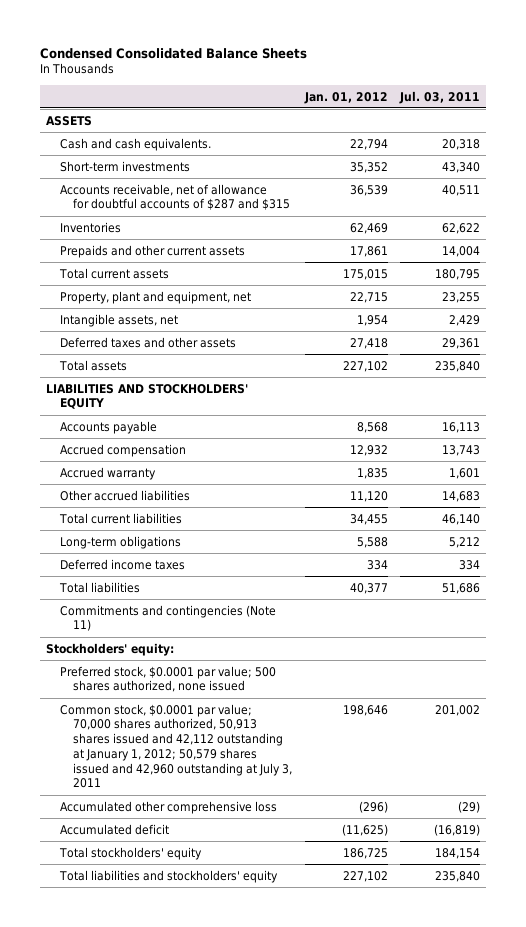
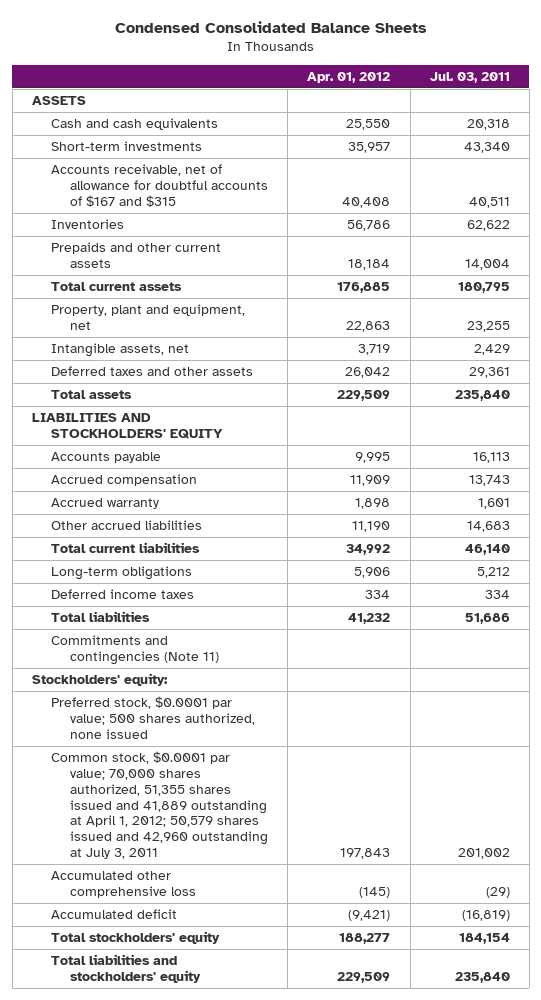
[303,91,388,104] Jan. 01, 2012 -> none
none -> [307,71,391,83] Apr. 01, 2012
[59,137,211,151] Cash and cash equivalents. -> [50,118,218,131] Cash and cash equivalents
[59,183,291,211] Accounts receivable, net of allowance for doubtful accounts of $287 and $315 -> [50,164,269,207] Accounts receivable, net of allowance for doubtful accounts of $167 and $315
[59,703,293,789] Common stock, $0.0001 par value; 70,000 shares authorized, 50,913 shares issued and 42,112 outstanding at January 1, 2012; 50,579 shares issued and 42,960 outstanding at July 3, 2011 -> [50,751,269,860] Common stock, $0.0001 par value; 70,000 shares authorized, 51,355 shares issued and 41,889 outstanding at April 1, 2012; 50,579 shares issued and 42,960 outstanding at July 3, 2011

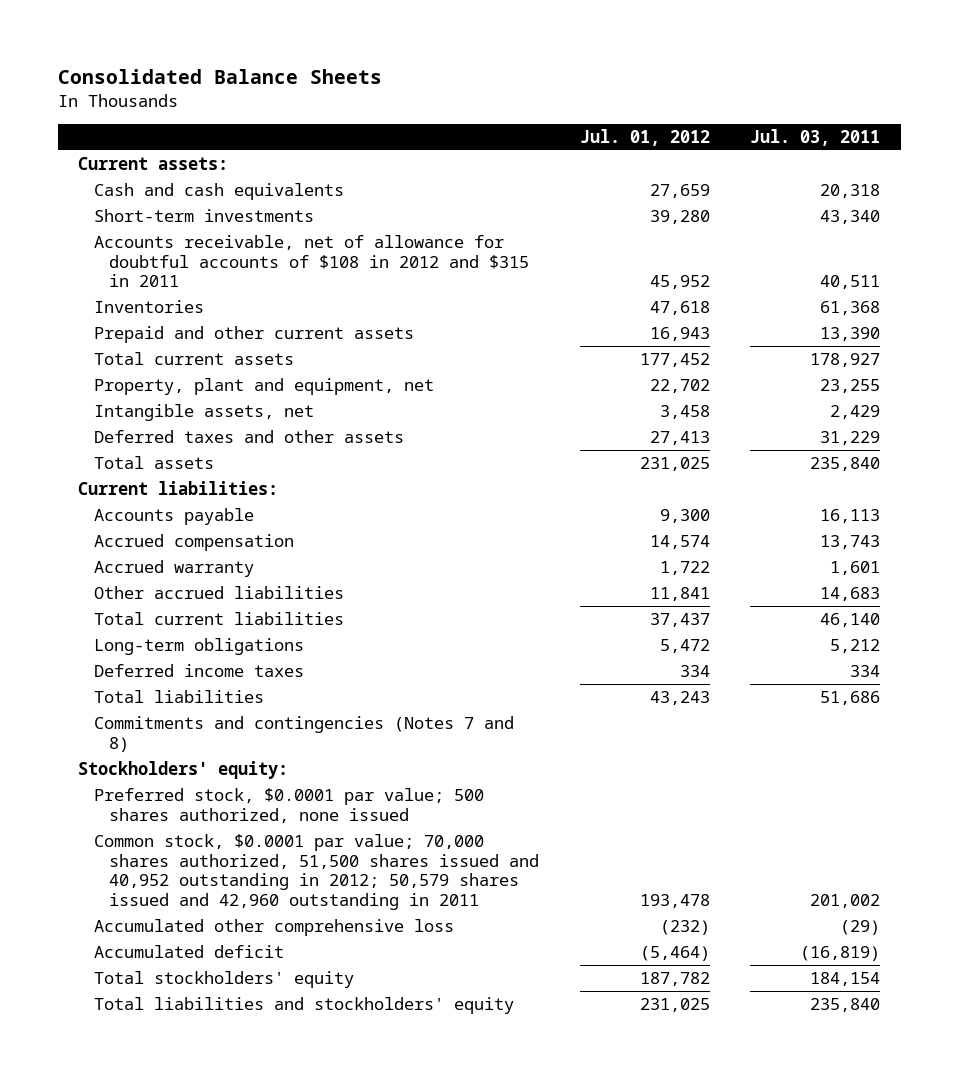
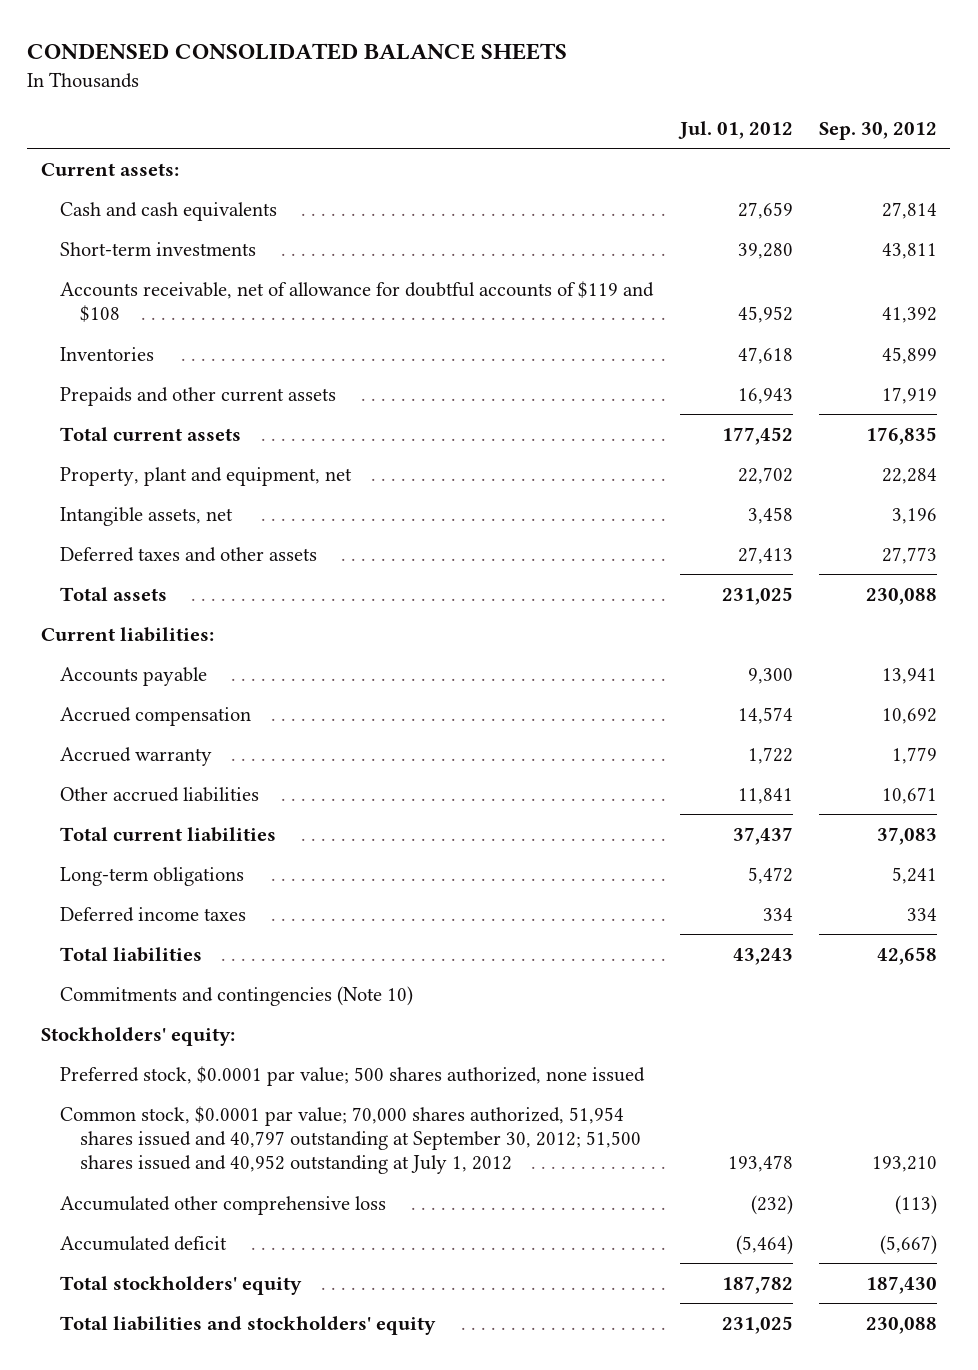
[58,69,383,85] Consolidated Balance Sheets -> [27,43,568,61] CONDENSED CONSOLIDATED BALANCE SHEETS
[750,128,881,146] Jul. 03, 2011 -> none
none -> [818,121,937,140] Sep. 30, 2012
[93,235,530,288] Accounts receivable, net of allowance for doubtful accounts of $108 in 2012 and $315 in 2011 -> [60,280,655,323] Accounts receivable, net of allowance for doubtful accounts of $119 and $108
[93,326,414,344] Prepaid and other current assets -> [60,386,337,406] Prepaids and other current assets
[93,716,514,752] Commitments and contingencies (Notes 7 and 8) -> [60,985,414,1006] Commitments and contingencies (Note 10)
[93,834,540,911] Common stock, $0.0001 par value; 70,000 shares authorized, 51,500 shares issued and 40,952 outstanding in 2012; 50,579 shares issued and 42,960 outstanding in 2011 -> [60,1105,641,1175] Common stock, $0.0001 par value; 70,000 shares authorized, 51,954 shares issued and 40,797 outstanding at September 30, 2012; 51,500 shares issued and 40,952 outstanding at July 1, 2012

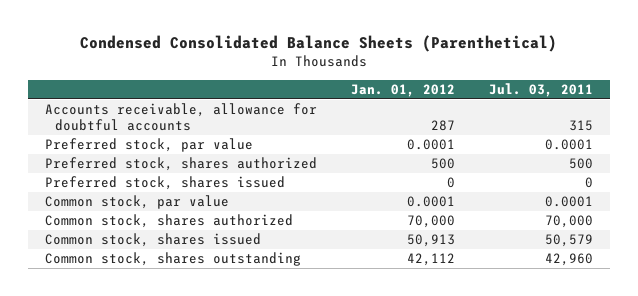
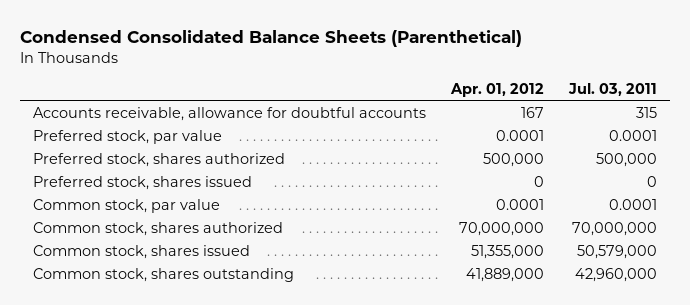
[350,84,455,98] Jan. 01, 2012 -> none
none -> [449,83,544,98] Apr. 01, 2012
[568,158,593,170] 500 -> [596,152,658,167] 500,000
[544,215,593,229] 70,000 -> [572,221,658,236] 70,000,000
[544,234,593,248] 50,579 -> [577,244,658,259] 50,579,000
[544,253,593,267] 42,960 -> [575,267,658,282] 42,960,000

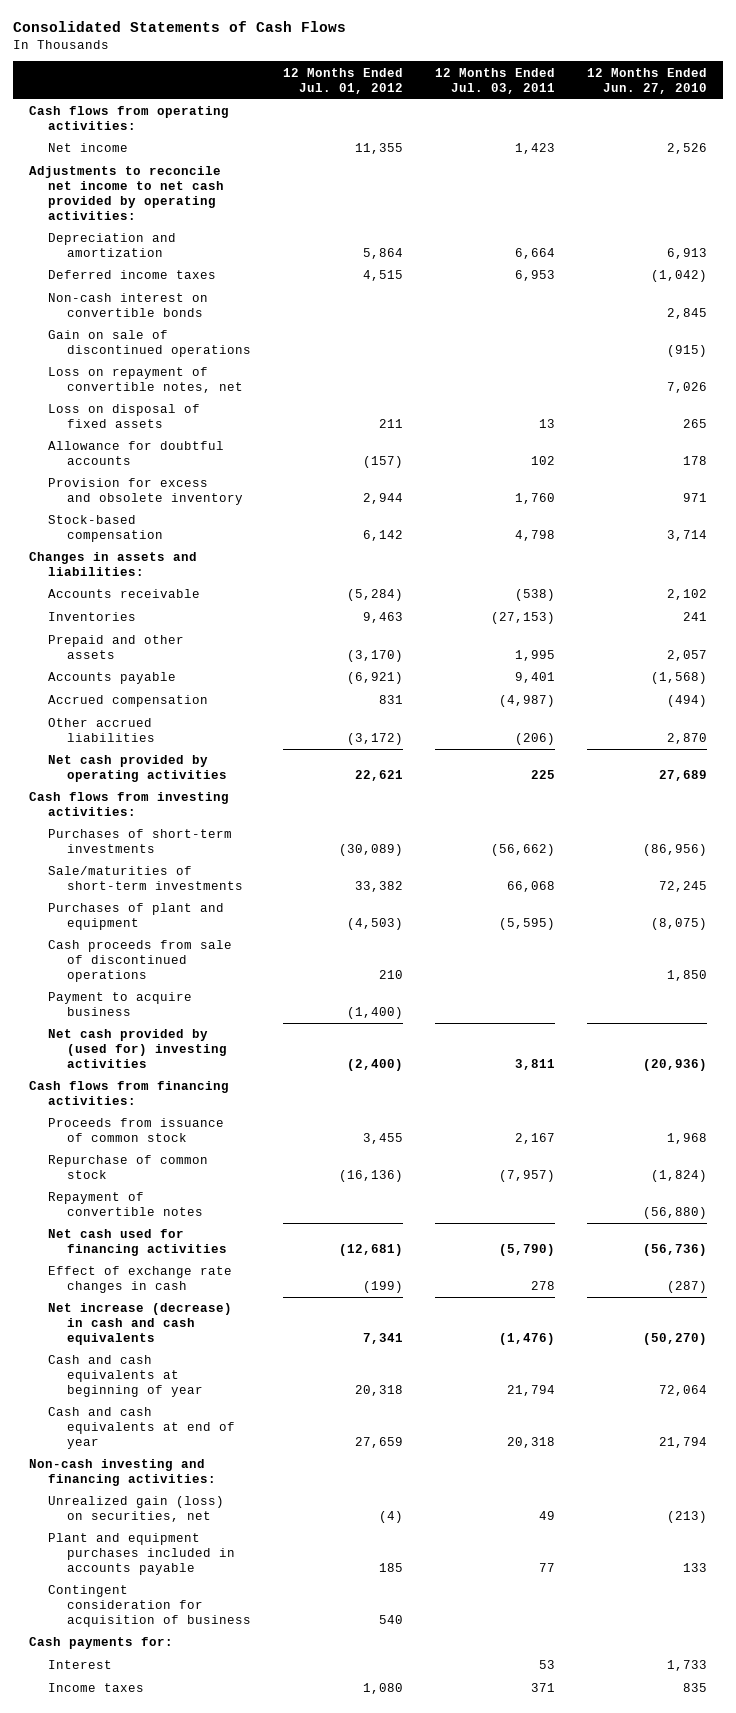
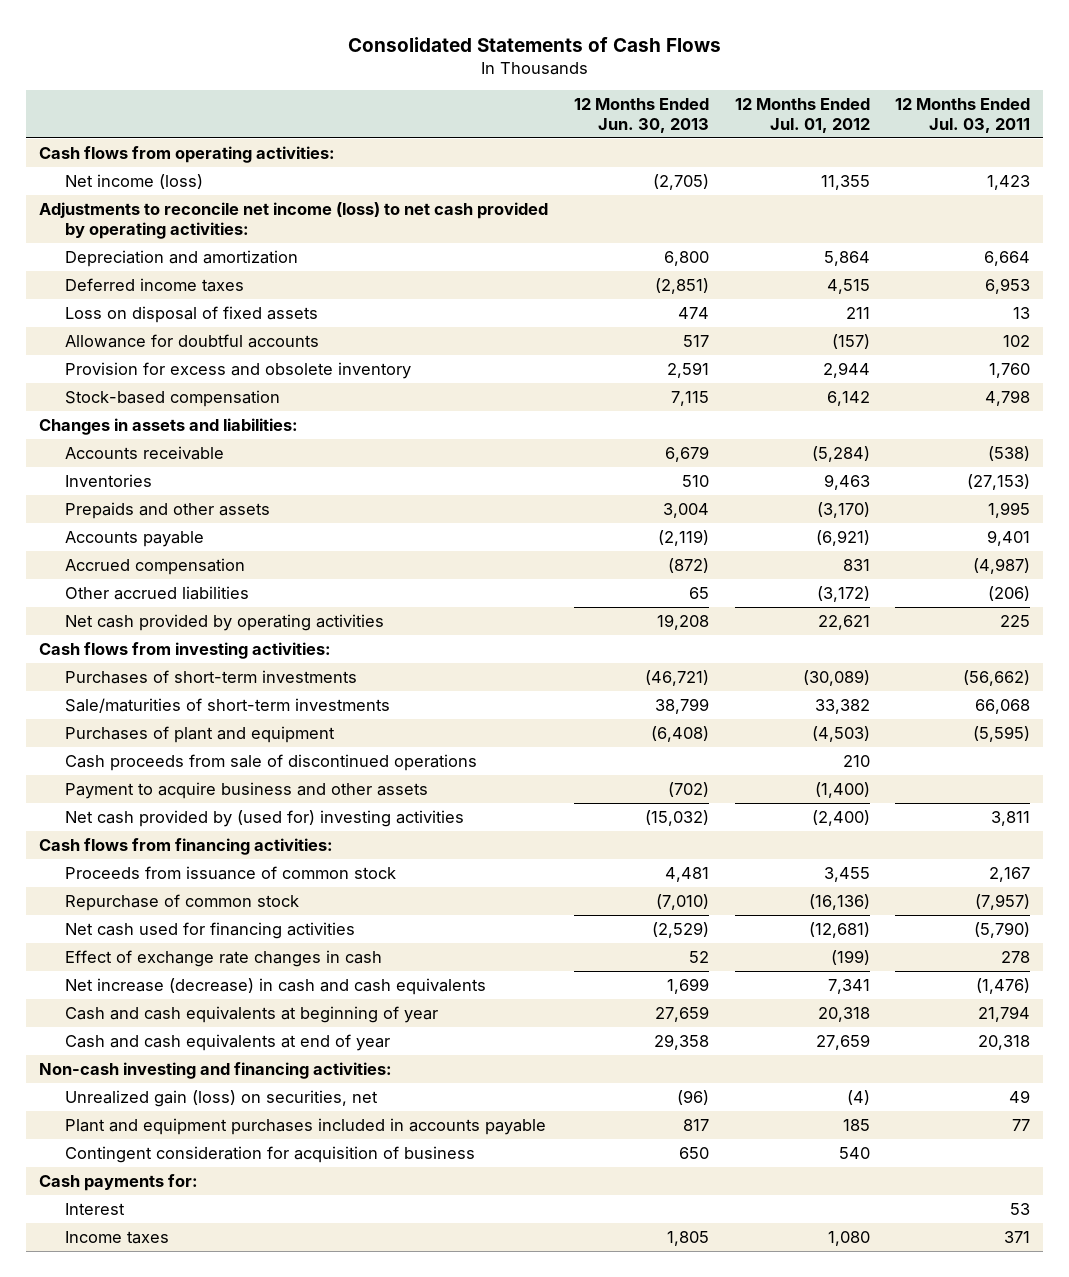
[587,67,708,94] 12 Months Ended Jun. 27, 2010 -> none
none -> [573,98,709,134] 12 Months Ended Jun. 30, 2013
[47,143,128,153] Net income -> [64,173,203,189] Net income (loss)
[29,166,224,220] Adjustments to reconcile net income to net cash provided by operating activities: -> [39,201,549,239] Adjustments to reconcile net income (loss) to net cash provided by operating activities:
[47,293,208,318] Non-cash interest on convertible bonds -> none
[47,330,251,358] Gain on sale of discontinued operations -> none
[47,367,243,394] Loss on repayment of convertible notes, net -> none
[47,635,184,660] Prepaid and other assets -> [64,501,270,519] Prepaids and other assets
[47,992,192,1017] Payment to acquire business -> [64,781,428,799] Payment to acquire business and other assets
[47,1192,203,1217] Repayment of convertible notes -> none

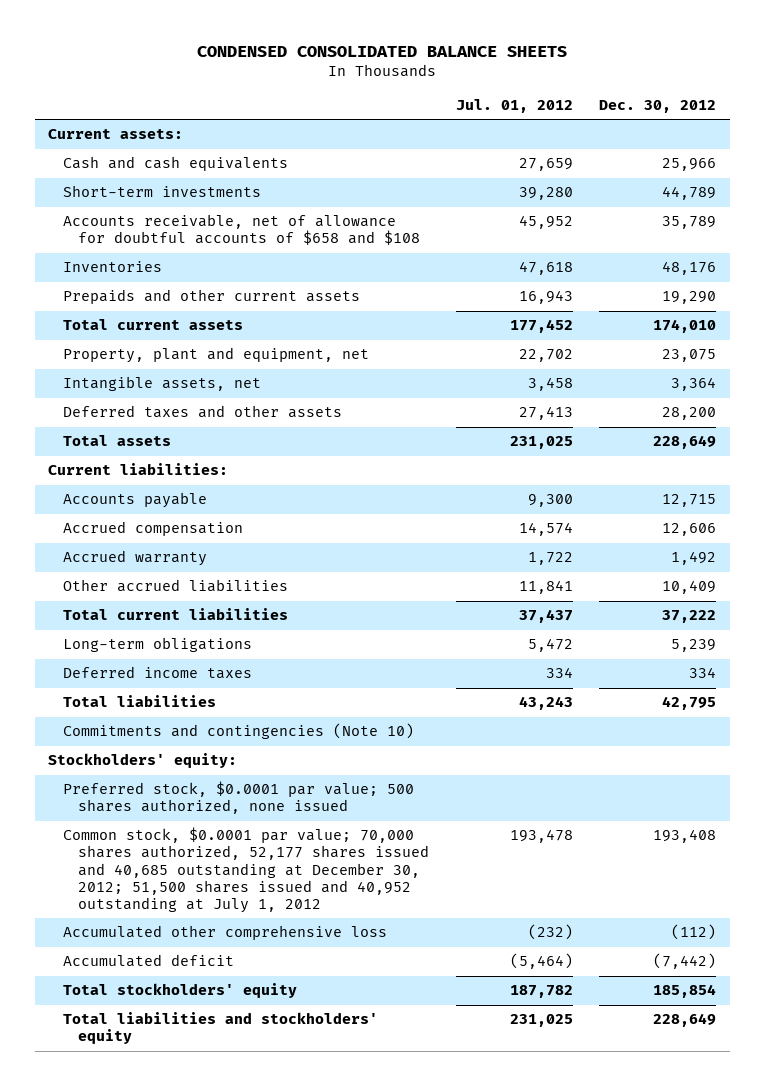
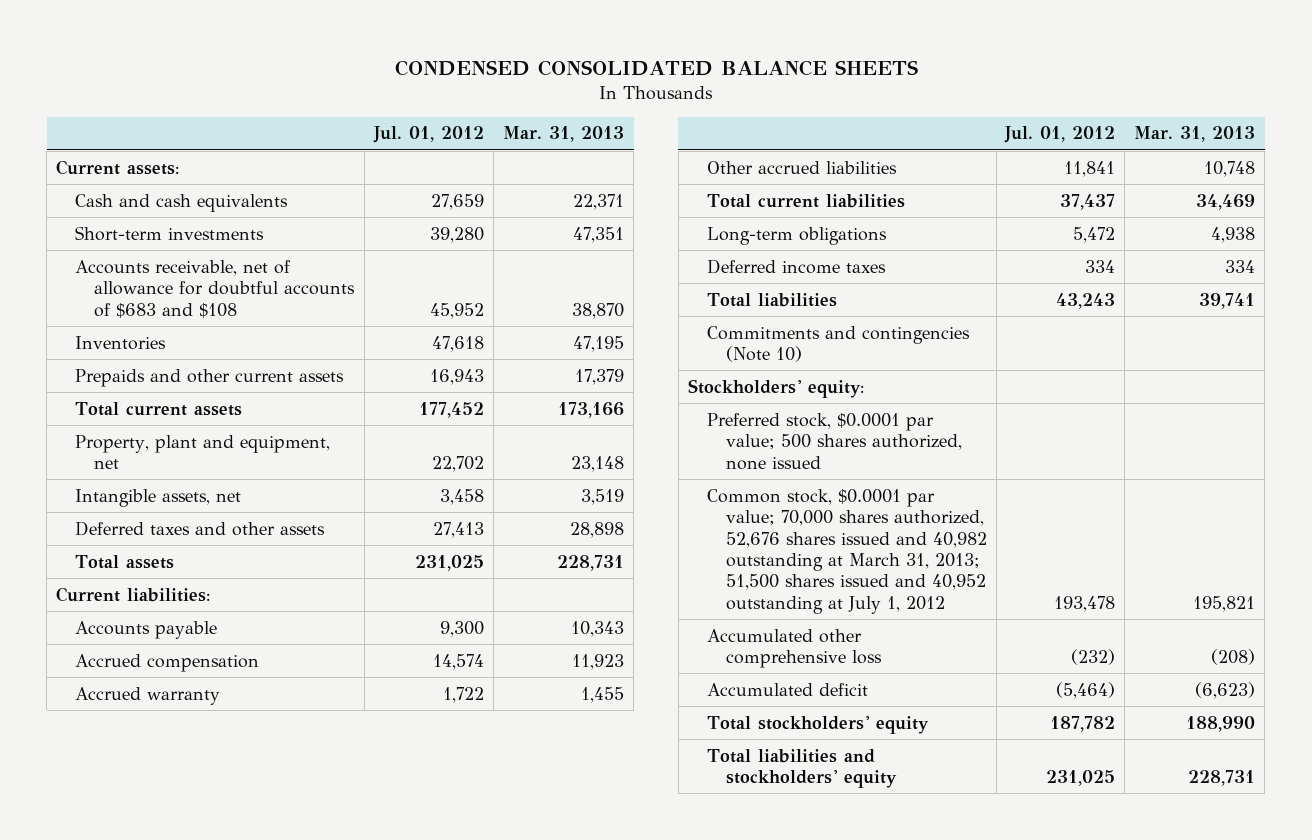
[599,99,717,113] Dec. 30, 2012 -> none
none -> [503,126,625,143] Mar. 31, 2013
[63,214,421,246] Accounts receivable, net of allowance for doubtful accounts of $658 and $108 -> [75,259,356,318] Accounts receivable, net of allowance for doubtful accounts of $683 and $108
[63,827,430,913] Common stock, $0.0001 par value; 70,000 shares authorized, 52,177 shares issued and 40,685 outstanding at December 30, 2012; 51,500 shares issued and 40,952 outstanding at July 1, 2012 -> [706,488,987,614] Common stock, $0.0001 par value; 70,000 shares authorized, 52,676 shares issued and 40,982 outstanding at March 31, 2013; 51,500 shares issued and 40,952 outstanding at July 1, 2012

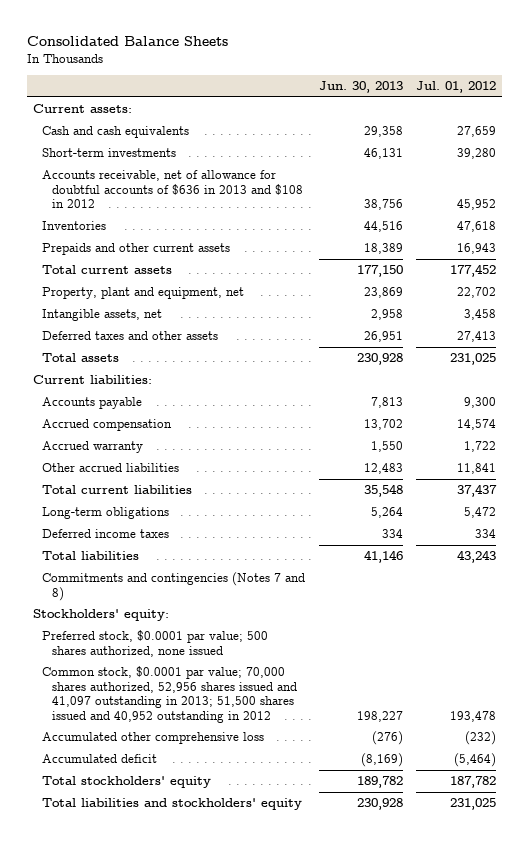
[394,59,918,76] CONDENSED CONSOLIDATED BALANCE SHEETS -> [26,35,228,46] Consolidated Balance Sheets
[503,126,625,143] Mar. 31, 2013 -> none
none -> [318,81,403,94] Jun. 30, 2013
[75,259,356,318] Accounts receivable, net of allowance for doubtful accounts of $683 and $108 -> [42,170,303,209] Accounts receivable, net of allowance for doubtful accounts of $636 in 2013 and $108 in 2012
[706,325,970,363] Commitments and contingencies (Note 10) -> [42,572,306,601] Commitments and contingencies (Notes 7 and 8)
[706,488,987,614] Common stock, $0.0001 par value; 70,000 shares authorized, 52,676 shares issued and 40,982 outstanding at March 31, 2013; 51,500 shares issued and 40,952 outstanding at July 1, 2012 -> [42,666,297,723] Common stock, $0.0001 par value; 70,000 shares authorized, 52,956 shares issued and 41,097 outstanding in 2013; 51,500 shares issued and 40,952 outstanding in 2012

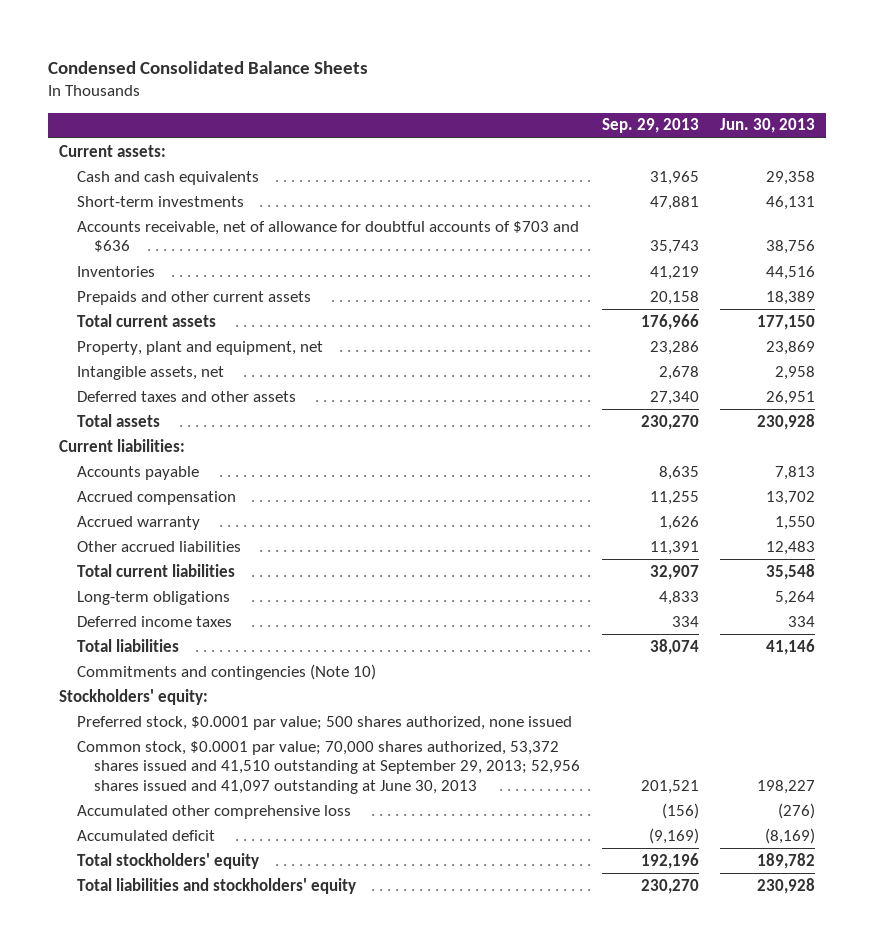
[26,35,228,46] Consolidated Balance Sheets -> [48,60,369,74] Condensed Consolidated Balance Sheets
[415,81,496,94] Jul. 01, 2012 -> none
none -> [601,118,699,134] Sep. 29, 2013
[42,170,303,209] Accounts receivable, net of allowance for doubtful accounts of $636 in 2013 and $108 in 2012 -> [76,220,579,253] Accounts receivable, net of allowance for doubtful accounts of $703 and $636
[42,572,306,601] Commitments and contingencies (Notes 7 and 8) -> [76,663,376,680] Commitments and contingencies (Note 10)
[42,666,297,723] Common stock, $0.0001 par value; 70,000 shares authorized, 52,956 shares issued and 41,097 outstanding in 2013; 51,500 shares issued and 40,952 outstanding in 2012 -> [76,740,581,794] Common stock, $0.0001 par value; 70,000 shares authorized, 53,372 shares issued and 41,510 outstanding at September 29, 2013; 52,956 shares issued and 41,097 outstanding at June 30, 2013

